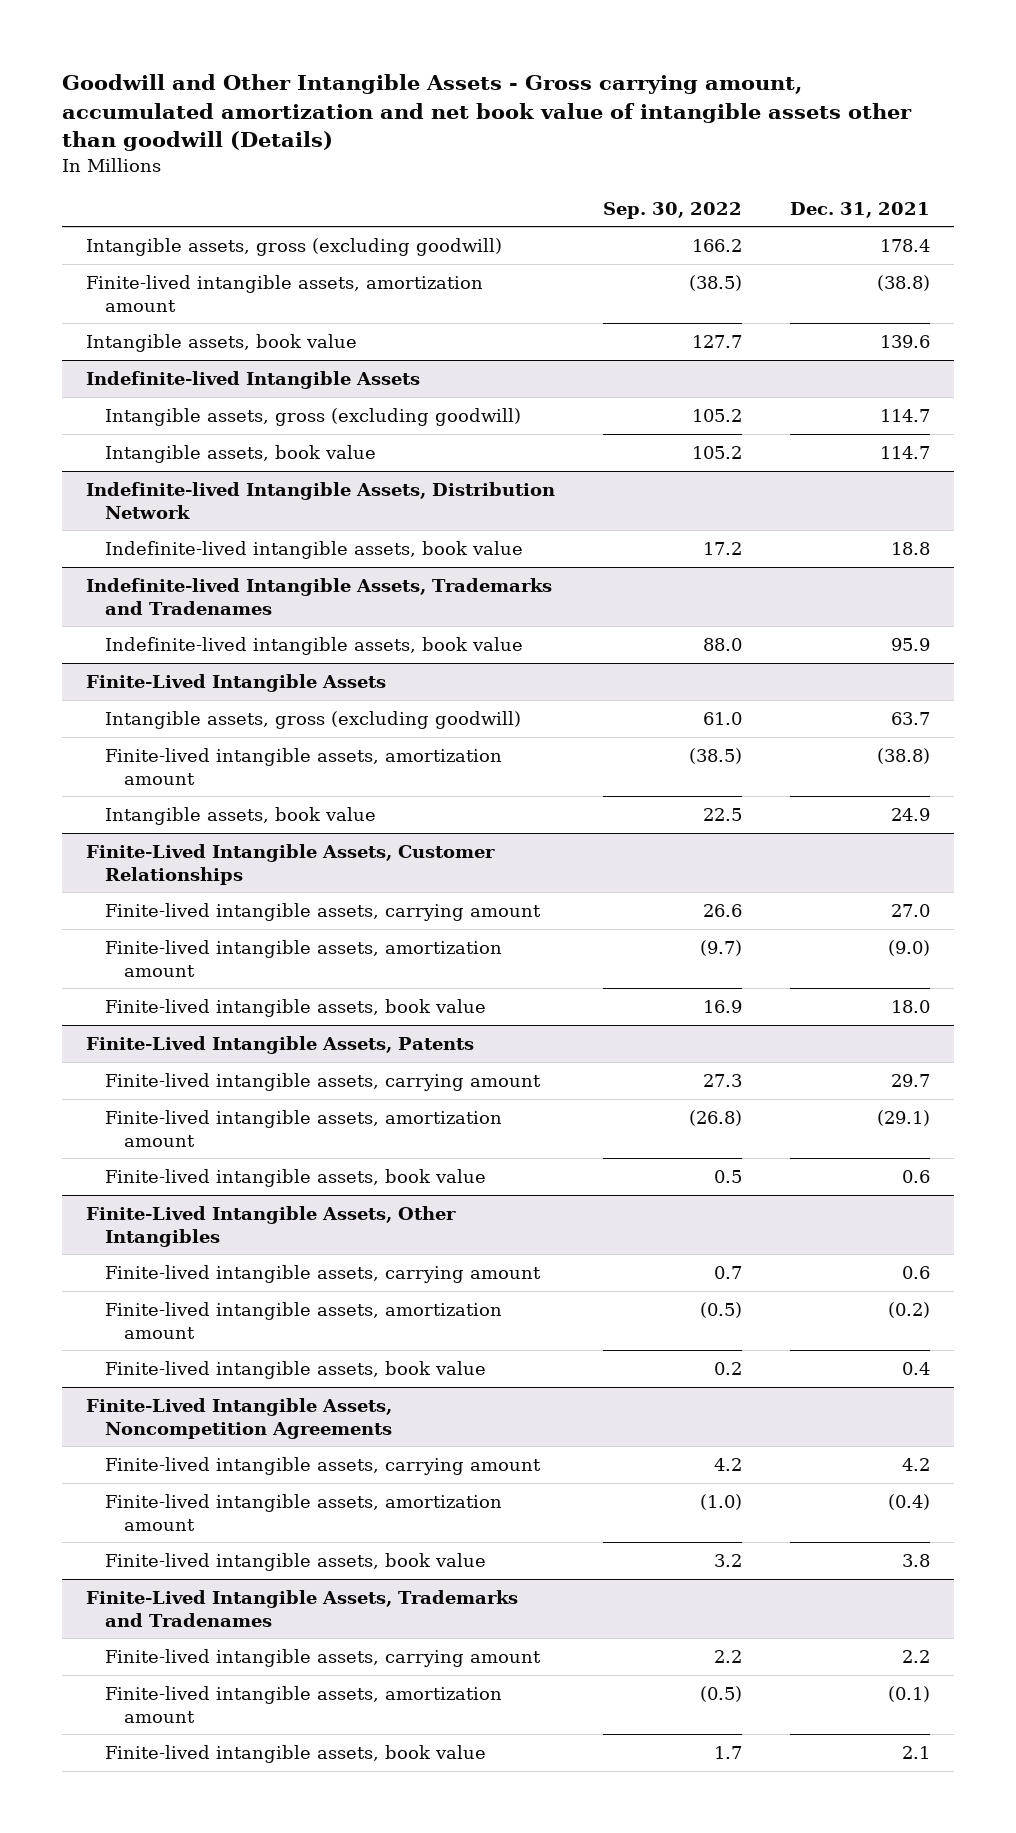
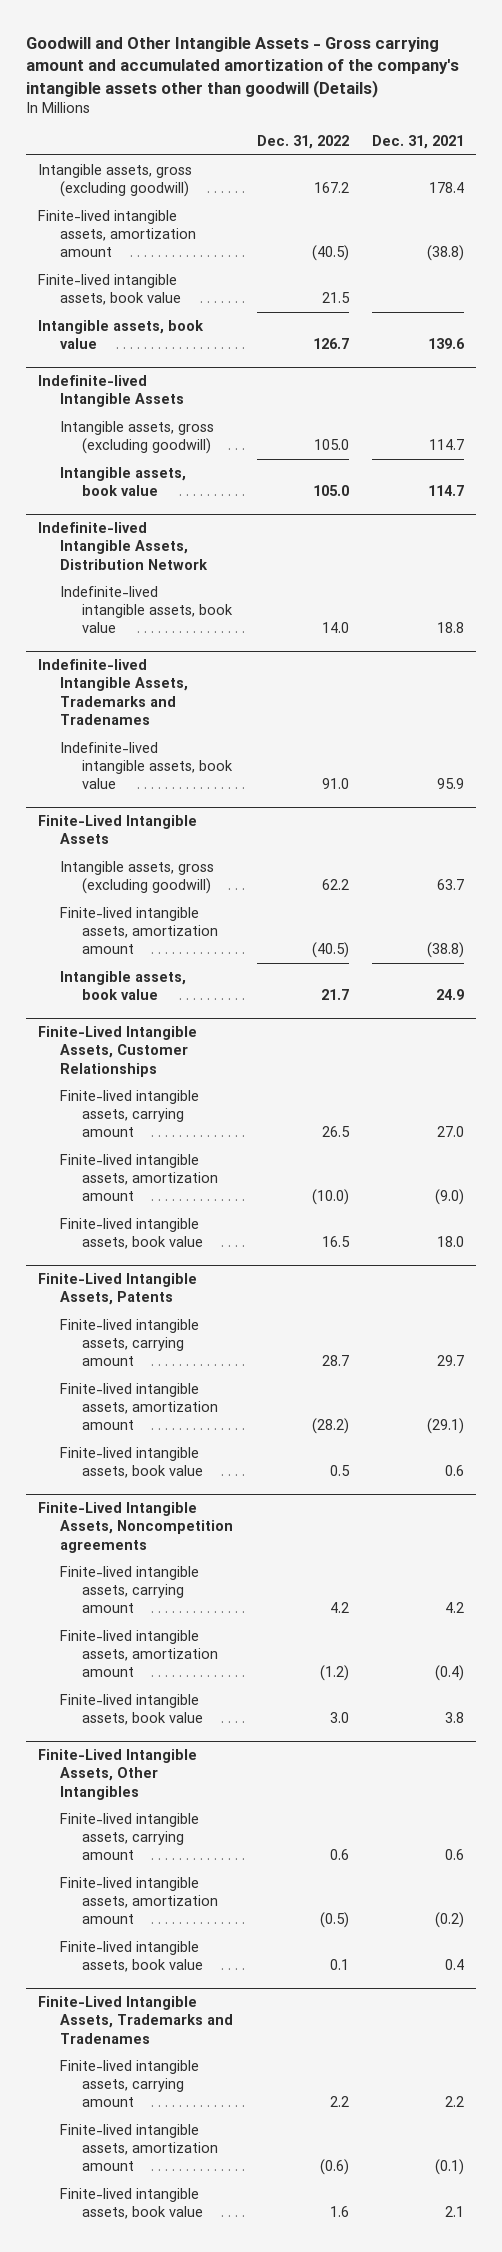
[61,74,912,151] Goodwill and Other Intangible Assets - Gross carrying amount, accumulated amortization and net book value of intangible assets other than goodwill (Details) -> [26,36,460,98] Goodwill and Other Intangible Assets - Gross carrying amount and accumulated amortization of the company's intangible assets other than goodwill (Details)
[603,201,743,219] Sep. 30, 2022 -> none
none -> [256,135,349,150] Dec. 31, 2022
none -> [37,273,182,306] Finite-lived intangible assets, book value
none -> [37,1501,234,1553] Finite-Lived Intangible Assets, Noncompetition agreements
none -> [60,1565,200,1614] Finite-lived intangible assets, carrying amount
none -> [60,1629,219,1678] Finite-lived intangible assets, amortization amount
none -> [60,1693,204,1726] Finite-lived intangible assets, book value
[86,1397,393,1439] Finite-Lived Intangible Assets, Noncompetition Agreements -> none
[105,1456,542,1475] Finite-lived intangible assets, carrying amount -> none
[105,1493,503,1531] Finite-lived intangible assets, amortization amount -> none
[105,1552,487,1571] Finite-lived intangible assets, book value -> none

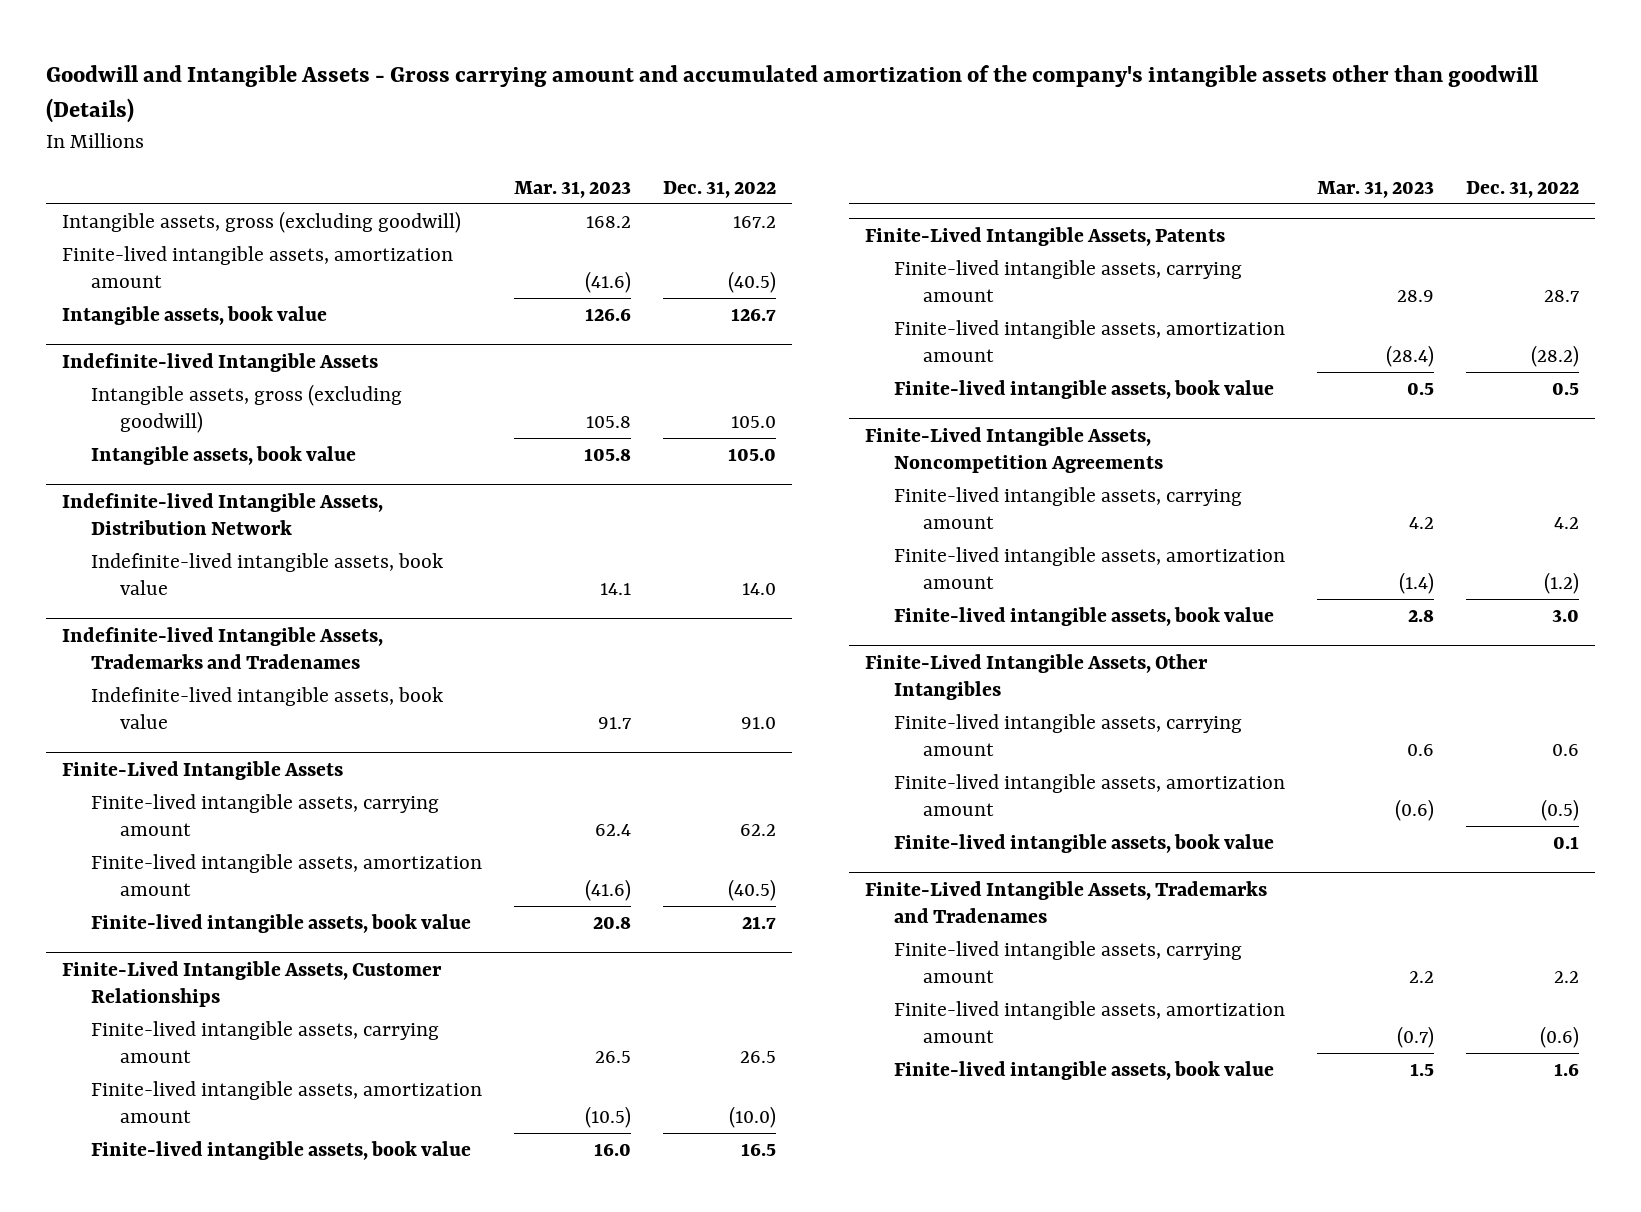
[26,36,460,98] Goodwill and Other Intangible Assets - Gross carrying amount and accumulated amortization of the company's intangible assets other than goodwill (Details) -> [46,64,1539,123] Goodwill and Intangible Assets - Gross carrying amount and accumulated amortization of the company's intangible assets other than goodwill (Details)
[372,135,465,150] Dec. 31, 2021 -> none
none -> [514,180,632,198] Mar. 31, 2023
[37,273,182,306] Finite-lived intangible assets, book value -> none
[60,860,215,895] Intangible assets, gross (excluding goodwill) -> [91,794,440,837] Finite-lived intangible assets, carrying amount
[60,970,187,1001] Intangible assets, book value -> [91,914,472,934] Finite-lived intangible assets, book value
[37,1501,234,1553] Finite-Lived Intangible Assets, Noncompetition agreements -> [865,426,1163,473] Finite-Lived Intangible Assets, Noncompetition Agreements

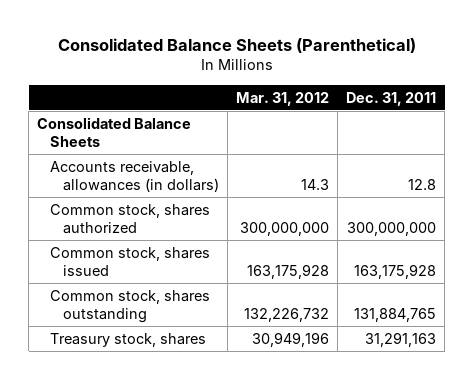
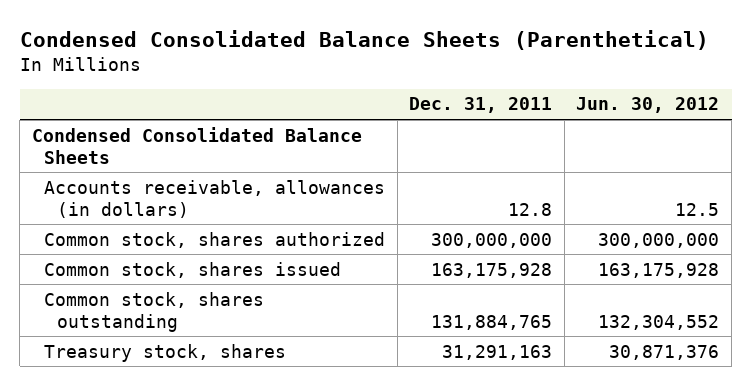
[57,37,416,53] Consolidated Balance Sheets (Parenthetical) -> [19,30,709,51] Condensed Consolidated Balance Sheets (Parenthetical)
[236,91,330,106] Mar. 31, 2012 -> none
none -> [576,97,720,114] Jun. 30, 2012
[37,116,192,147] Consolidated Balance Sheets -> [31,126,362,164] Condensed Consolidated Balance Sheets

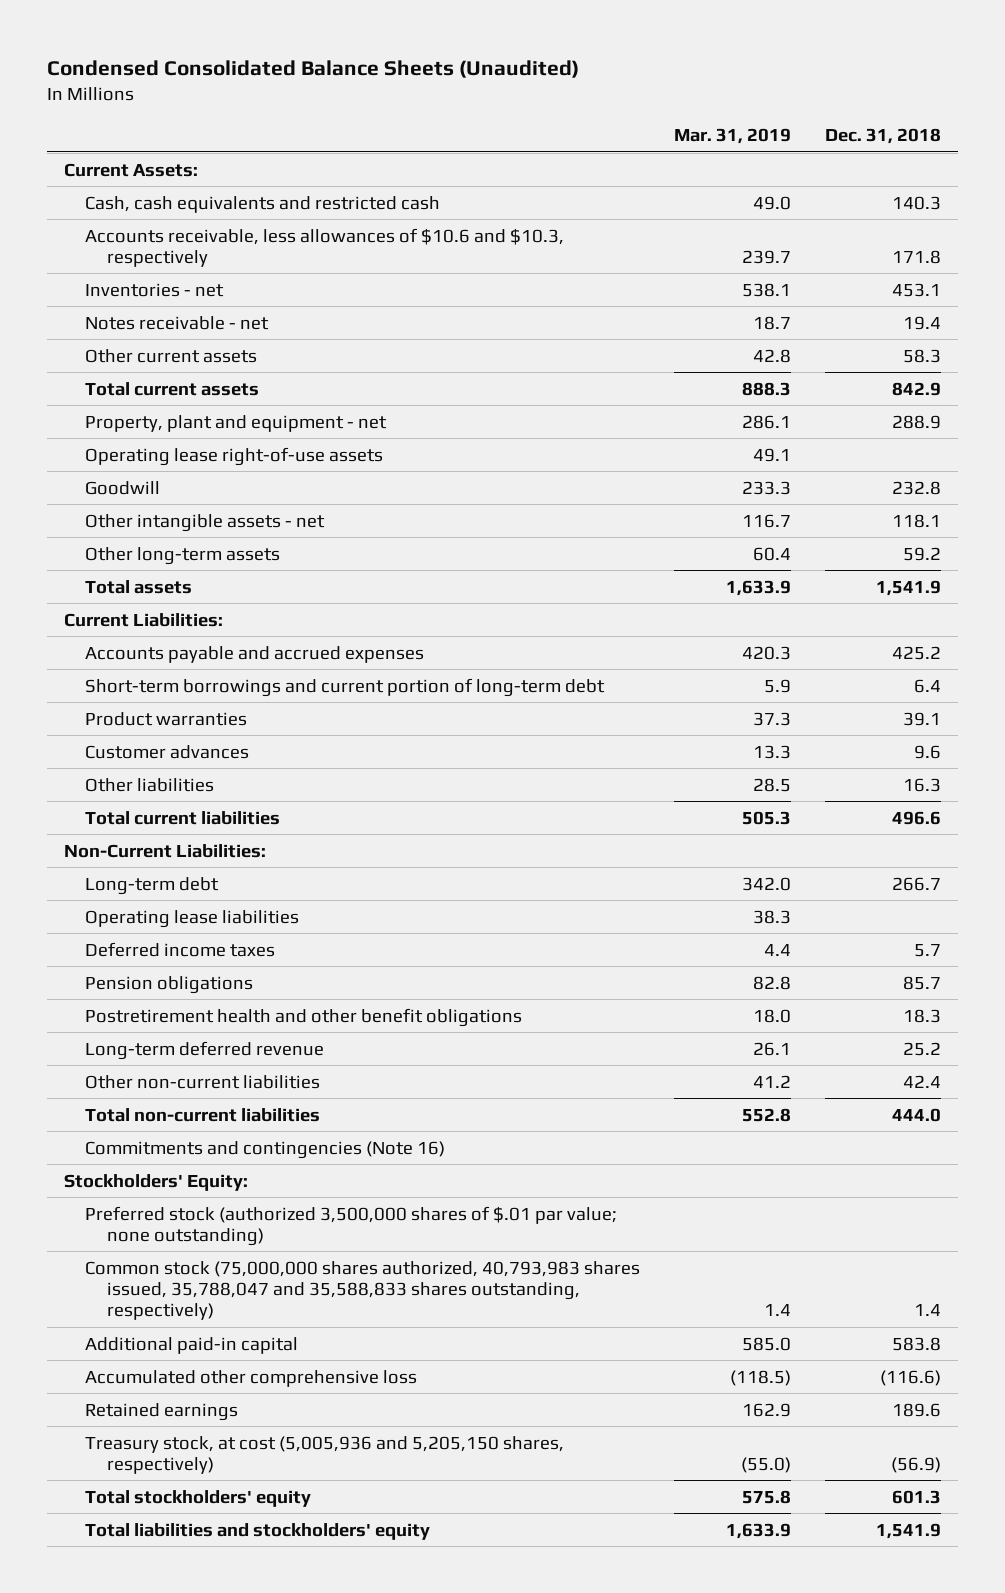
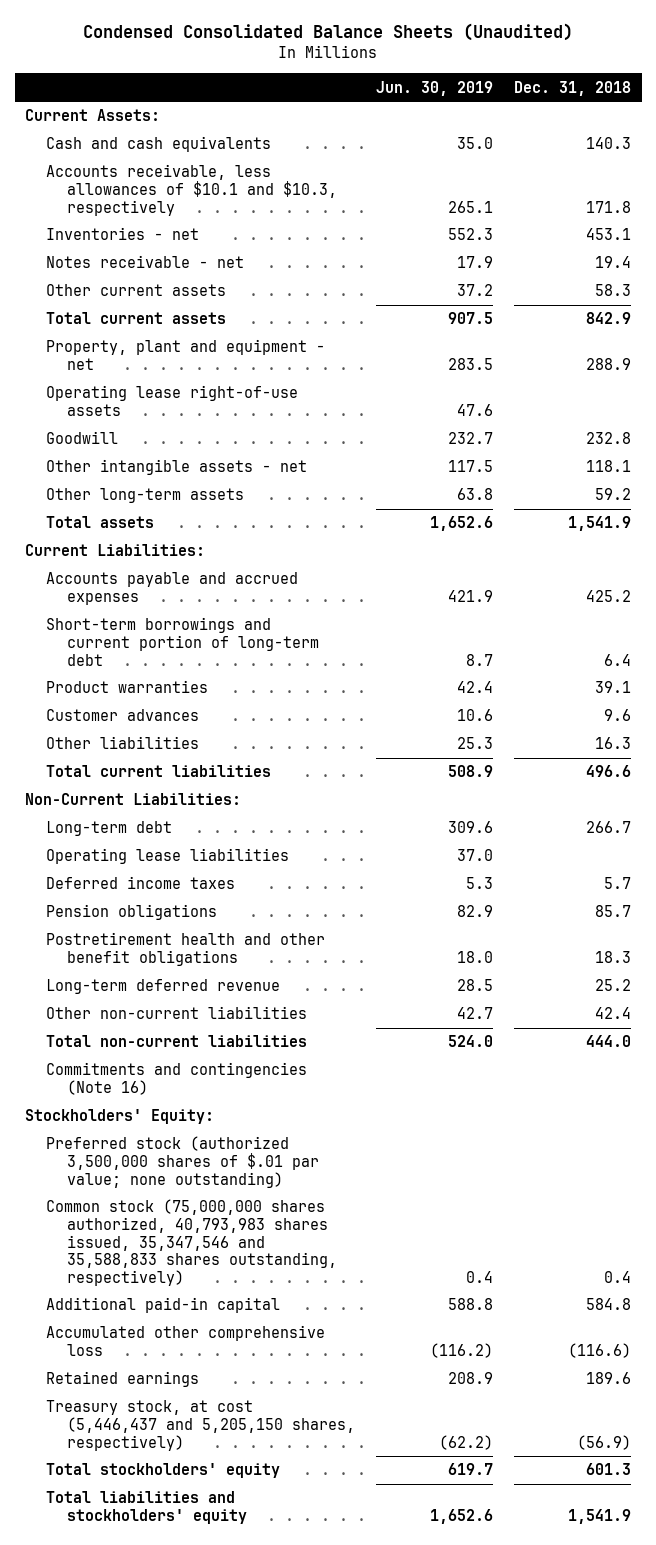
[674,128,792,145] Mar. 31, 2019 -> none
none -> [376,80,494,96] Jun. 30, 2019
[85,195,441,213] Cash, cash equivalents and restricted cash -> [46,136,272,153] Cash and cash equivalents
[85,227,565,267] Accounts receivable, less allowances of $10.6 and $10.3, respectively -> [46,164,338,216] Accounts receivable, less allowances of $10.1 and $10.3, respectively
[85,1260,641,1320] Common stock (75,000,000 shares authorized, 40,793,983 shares issued, 35,788,047 and 35,588,833 shares outstanding, respectively) -> [46,1199,338,1286] Common stock (75,000,000 shares authorized, 40,793,983 shares issued, 35,347,546 and 35,588,833 shares outstanding, respectively)
[914,1303,942,1316] 1.4 -> [604,1270,632,1283] 0.4
[892,1336,942,1351] 583.8 -> [586,1298,632,1311] 584.8
[85,1435,565,1474] Treasury stock, at cost (5,005,936 and 5,205,150 shares, respectively) -> [46,1400,356,1451] Treasury stock, at cost (5,446,437 and 5,205,150 shares, respectively)

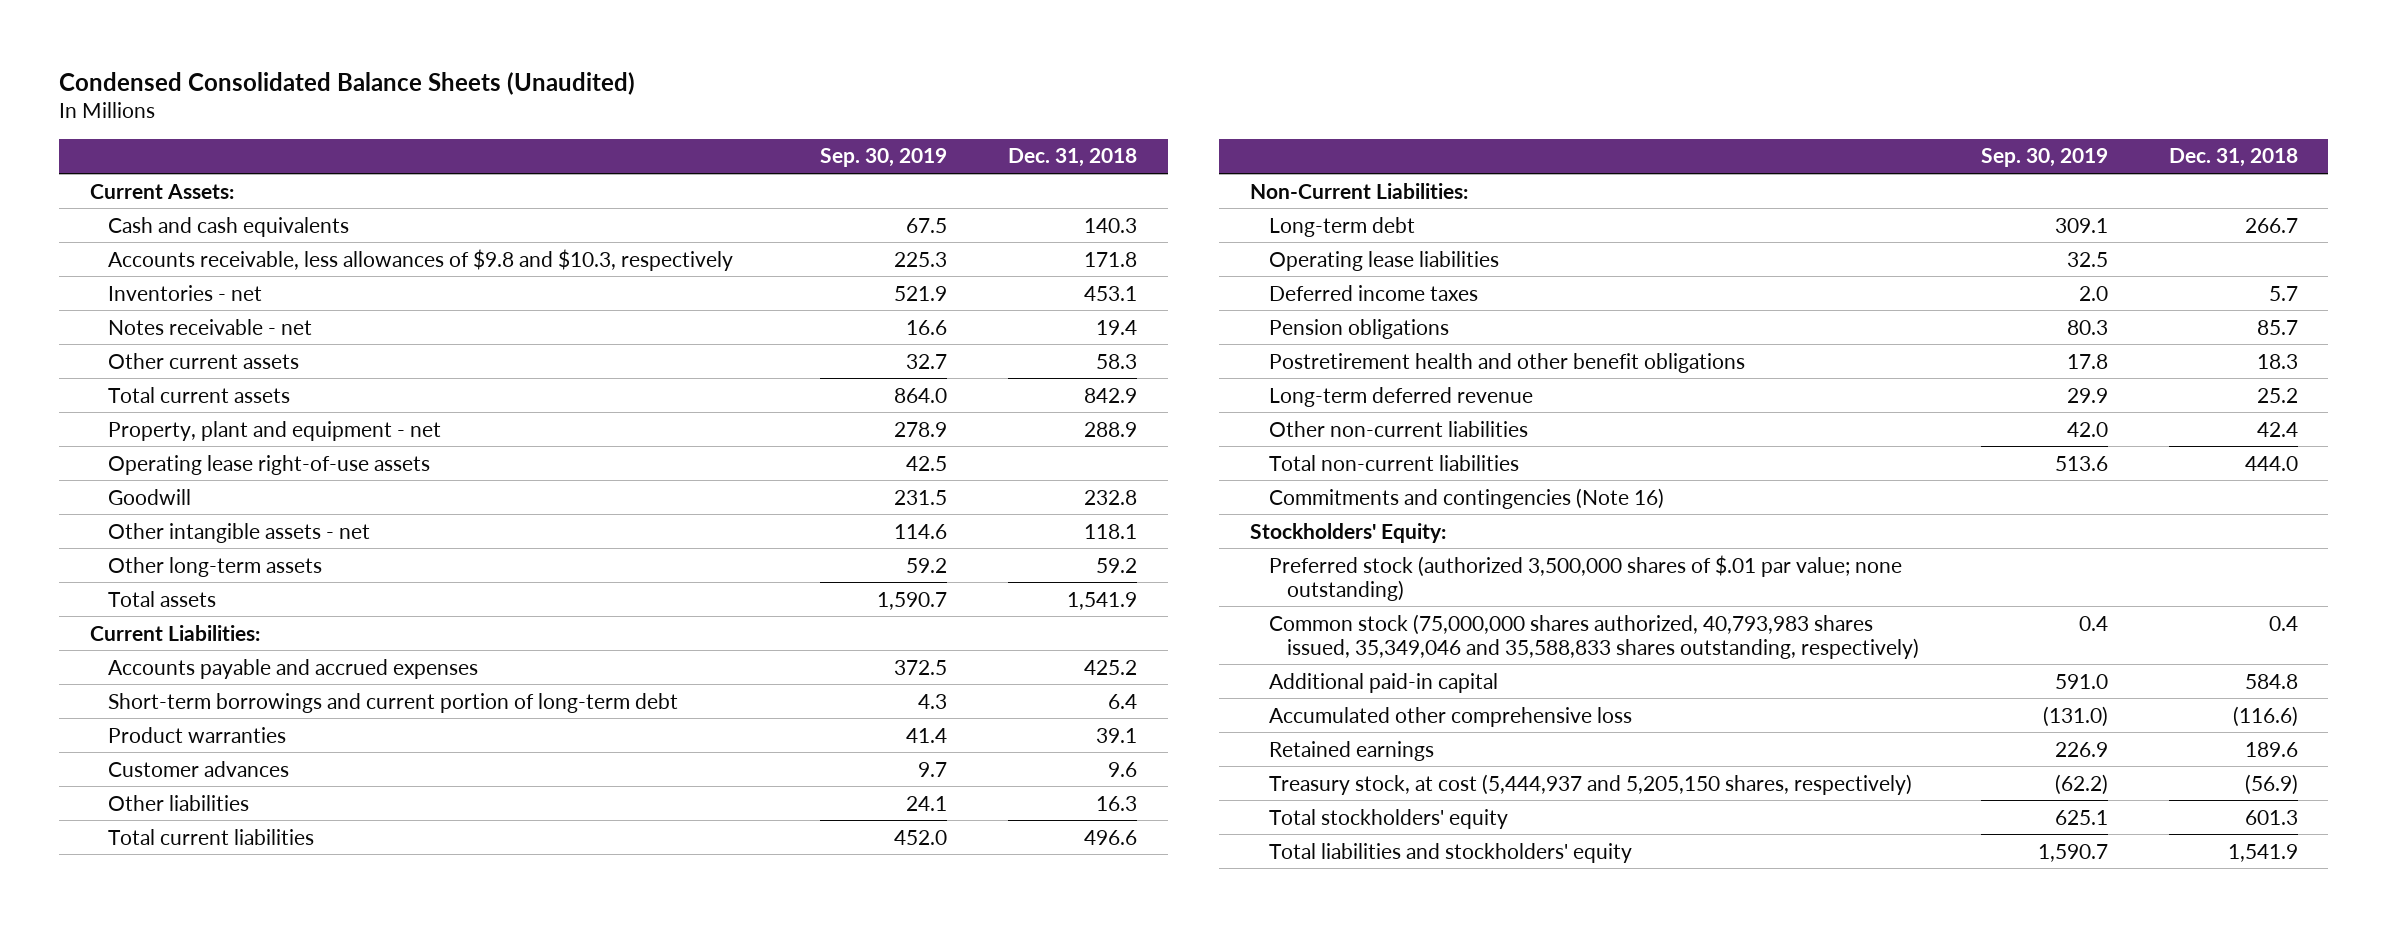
[376,80,494,96] Jun. 30, 2019 -> none
none -> [820,148,948,168] Sep. 30, 2019
[46,164,338,216] Accounts receivable, less allowances of $10.1 and $10.3, respectively -> [108,248,734,271] Accounts receivable, less allowances of $9.8 and $10.3, respectively
[46,1199,338,1286] Common stock (75,000,000 shares authorized, 40,793,983 shares issued, 35,347,546 and 35,588,833 shares outstanding, respectively) -> [1268,613,1920,659] Common stock (75,000,000 shares authorized, 40,793,983 shares issued, 35,349,046 and 35,588,833 shares outstanding, respectively)
[46,1400,356,1451] Treasury stock, at cost (5,446,437 and 5,205,150 shares, respectively) -> [1268,773,1912,795] Treasury stock, at cost (5,444,937 and 5,205,150 shares, respectively)

